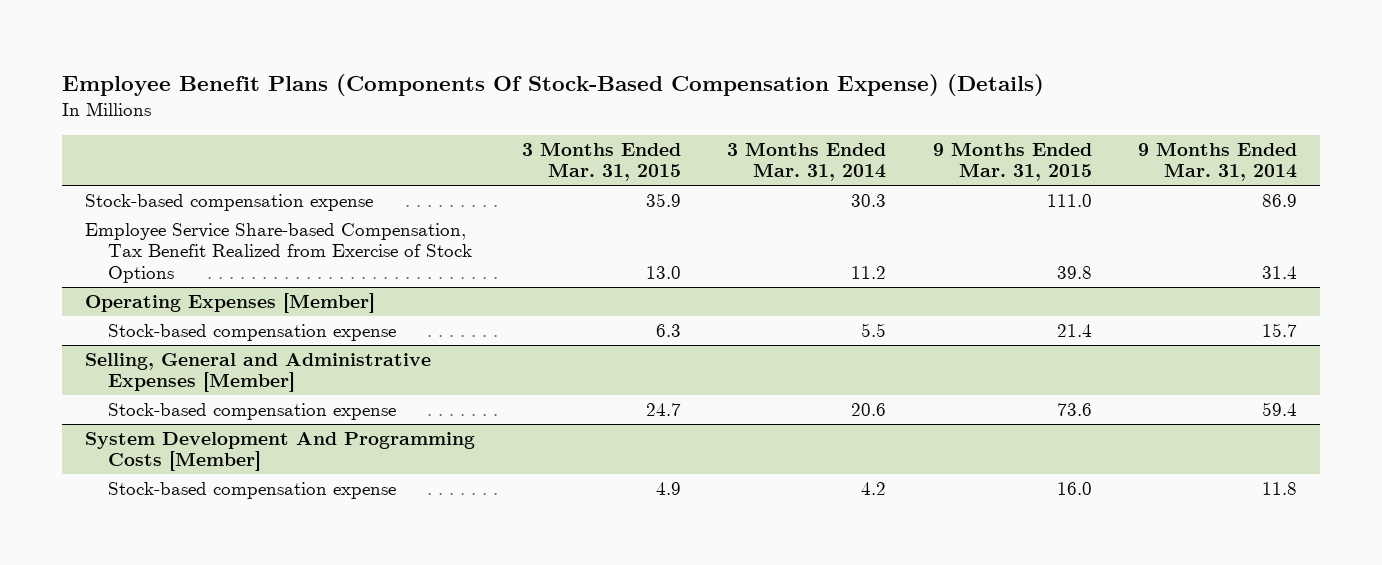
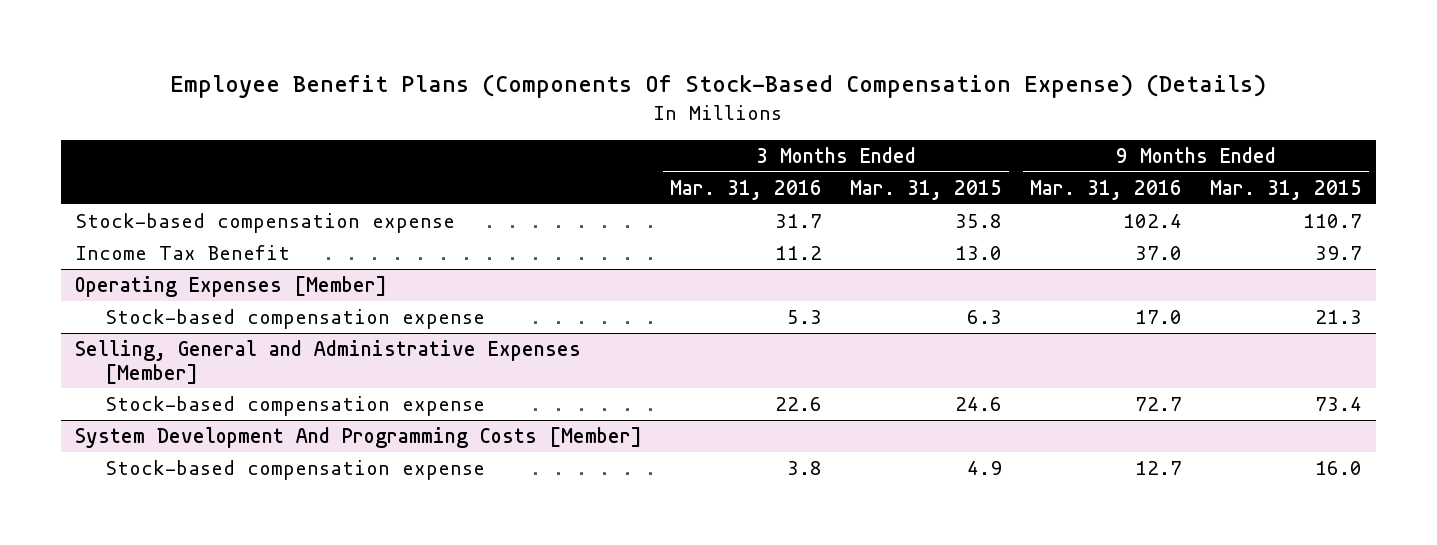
[727,141,887,182] 3 Months Ended Mar. 31, 2014 -> none
[1138,141,1298,182] 9 Months Ended Mar. 31, 2014 -> none
none -> [669,179,822,200] Mar. 31, 2016
none -> [1029,179,1182,200] Mar. 31, 2016
[85,222,473,284] Employee Service Share-based Compensation, Tax Benefit Realized from Exercise of Stock Options -> none
[645,192,681,207] 35.9 -> [954,213,1002,228] 35.8
[1046,193,1092,207] 111.0 -> [1302,213,1362,228] 110.7
none -> [74,244,290,260] Income Tax Benefit
[1056,323,1092,337] 21.4 -> [1314,309,1362,324] 21.3
[645,402,681,416] 24.7 -> [954,396,1002,411] 24.6
[1056,402,1092,416] 73.6 -> [1314,396,1362,411] 73.4

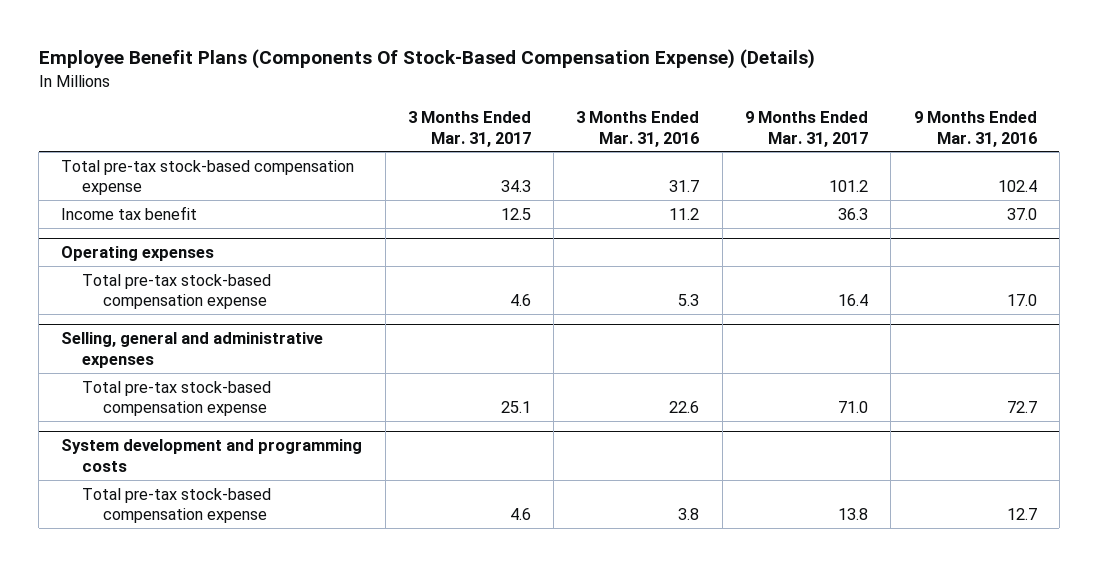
[849,179,1002,200] Mar. 31, 2015 -> none
[1209,179,1362,200] Mar. 31, 2015 -> none
none -> [407,110,531,147] 3 Months Ended Mar. 31, 2017
none -> [744,110,868,147] 9 Months Ended Mar. 31, 2017
[74,212,455,233] Stock-based compensation expense -> [61,159,355,196] Total pre-tax stock-based compensation expense
[74,244,290,260] Income Tax Benefit -> [61,205,198,220] Income tax benefit
[74,275,387,297] Operating Expenses [Member] -> [61,246,215,262] Operating expenses
[105,308,486,329] Stock-based compensation expense -> [82,273,272,310] Total pre-tax stock-based compensation expense
[74,339,581,384] Selling, General and Administrative Expenses [Member] -> [61,332,324,368] Selling, general and administrative expenses
[105,395,486,416] Stock-based compensation expense -> [82,380,272,417] Total pre-tax stock-based compensation expense
[74,426,642,448] System Development And Programming Costs [Member] -> [61,439,363,472] System development and programming costs
[105,459,486,480] Stock-based compensation expense -> [82,487,272,524] Total pre-tax stock-based compensation expense

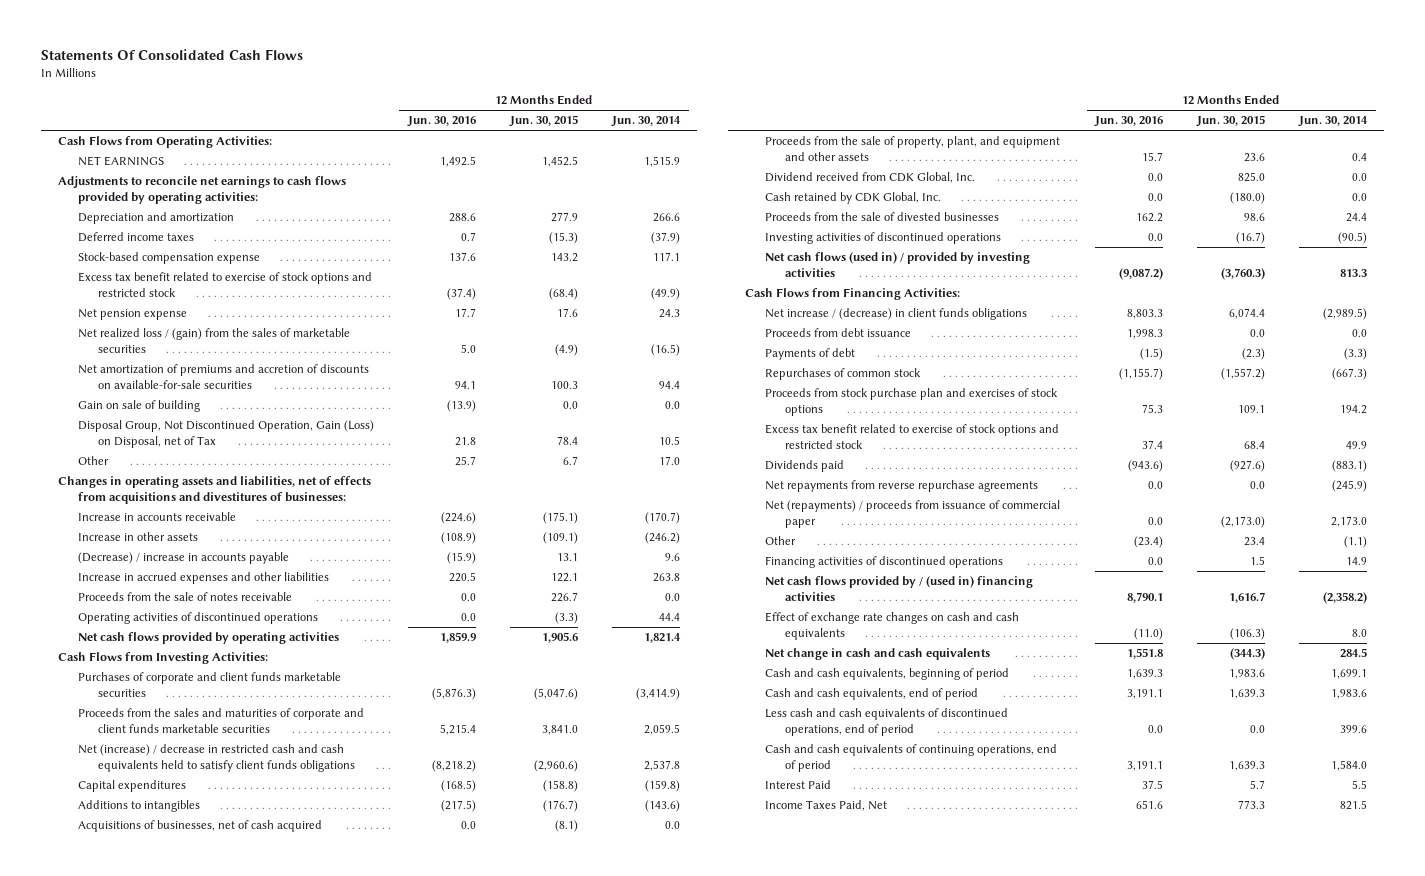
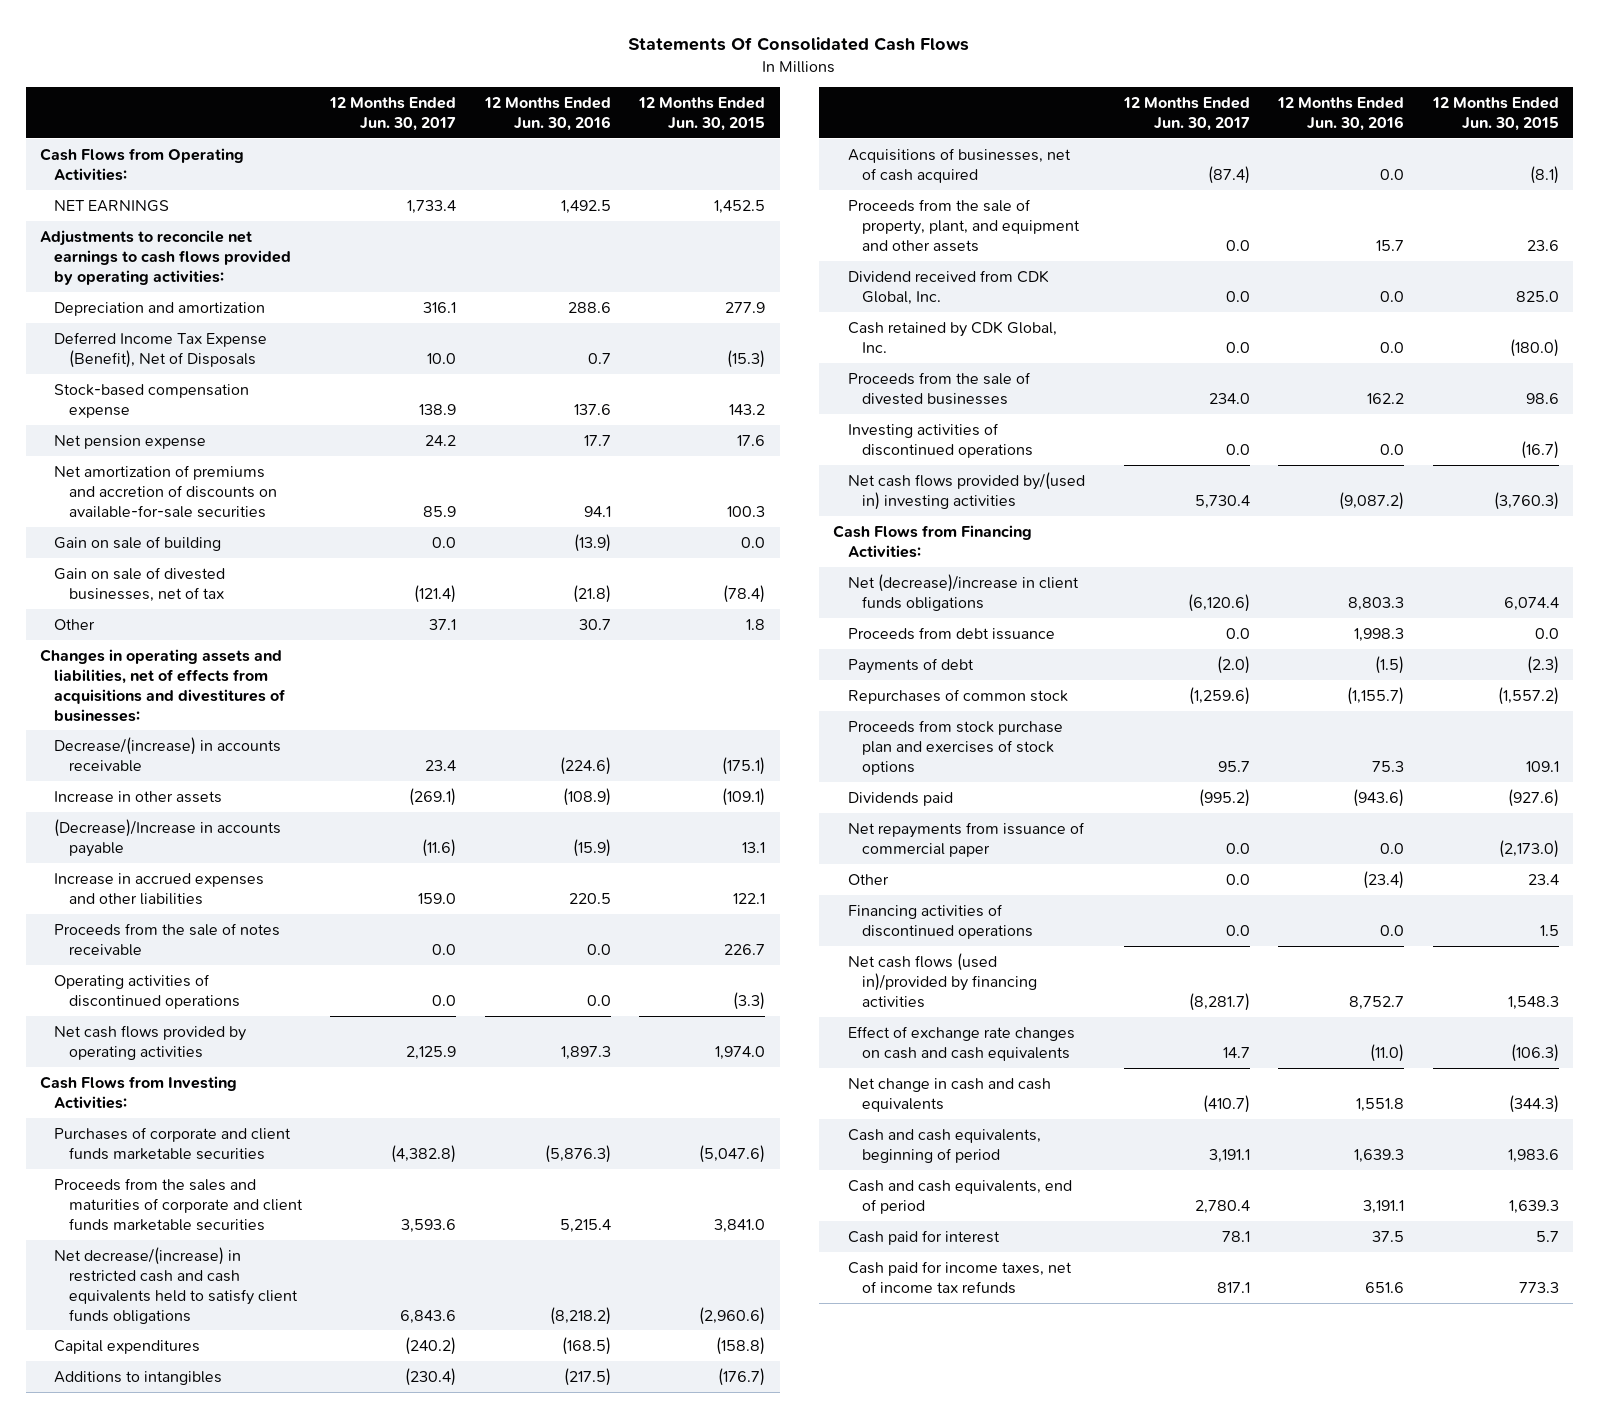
[611,116,682,128] Jun. 30, 2014 -> none
none -> [329,97,457,131] 12 Months Ended Jun. 30, 2017
[77,232,194,243] Deferred income taxes -> [54,331,268,368] Deferred Income Tax Expense (Benefit), Net of Disposals
[77,272,372,298] Excess tax benefit related to exercise of stock options and restricted stock -> none
[77,328,350,354] Net realized loss / (gain) from the sales of marketable securities -> none
[77,420,374,449] Disposal Group, Not Discontinued Operation, Gain (Loss) on Disposal, net of Tax -> [54,566,226,602] Gain on sale of divested businesses, net of tax
[454,437,476,447] 21.8 -> [572,584,611,603] (21.8)
[556,436,578,446] 78.4 -> [723,584,766,603] (78.4)
[454,456,476,467] 25.7 -> [578,618,611,630] 30.7
[562,456,578,466] 6.7 -> [746,618,766,630] 1.8
[77,512,236,522] Increase in accounts receivable -> [54,736,282,772] Decrease/(increase) in accounts receivable
[77,552,289,565] (Decrease) / increase in accounts payable -> [54,818,282,857] (Decrease)/Increase in accounts payable
[439,632,476,644] 1,859.9 -> [560,1045,611,1060] 1,897.3
[541,632,578,644] 1,905.6 -> [715,1045,766,1060] 1,974.0
[77,744,355,773] Net (increase) / decrease in restricted cash and cash equivalents held to satisfy client funds obligations -> [54,1246,298,1324] Net decrease/(increase) in restricted cash and cash equivalents held to satisfy client funds obligations
[765,252,1031,278] Net cash flows (used in) / provided by investing activities -> [847,471,1085,510] Net cash flows provided by/(used in) investing activities
[765,308,1028,321] Net increase / (decrease) in client funds obligations -> [847,573,1079,611] Net (decrease)/increase in client funds obligations
[765,424,1060,450] Excess tax benefit related to exercise of stock options and restricted stock -> none
[765,480,1039,493] Net repayments from reverse repurchase agreements -> none
[765,500,1061,529] Net (repayments) / proceeds from issuance of commercial paper -> [847,821,1085,857] Net repayments from issuance of commercial paper
[765,576,1034,602] Net cash flows provided by / (used in) financing activities -> [847,952,1038,1008] Net cash flows (used in)/provided by financing activities
[1127,592,1164,604] 8,790.1 -> [1349,995,1405,1010] 8,752.7
[1229,592,1266,604] 1,616.7 -> [1507,995,1559,1010] 1,548.3
[765,708,1009,737] Less cash and cash equivalents of discontinued operations, end of period -> none
[765,744,1058,773] Cash and cash equivalents of continuing operations, end of period -> none
[765,780,832,790] Interest Paid -> [847,1229,1000,1245] Cash paid for interest
[765,800,888,812] Income Taxes Paid, Net -> [847,1260,1072,1294] Cash paid for income taxes, net of income tax refunds

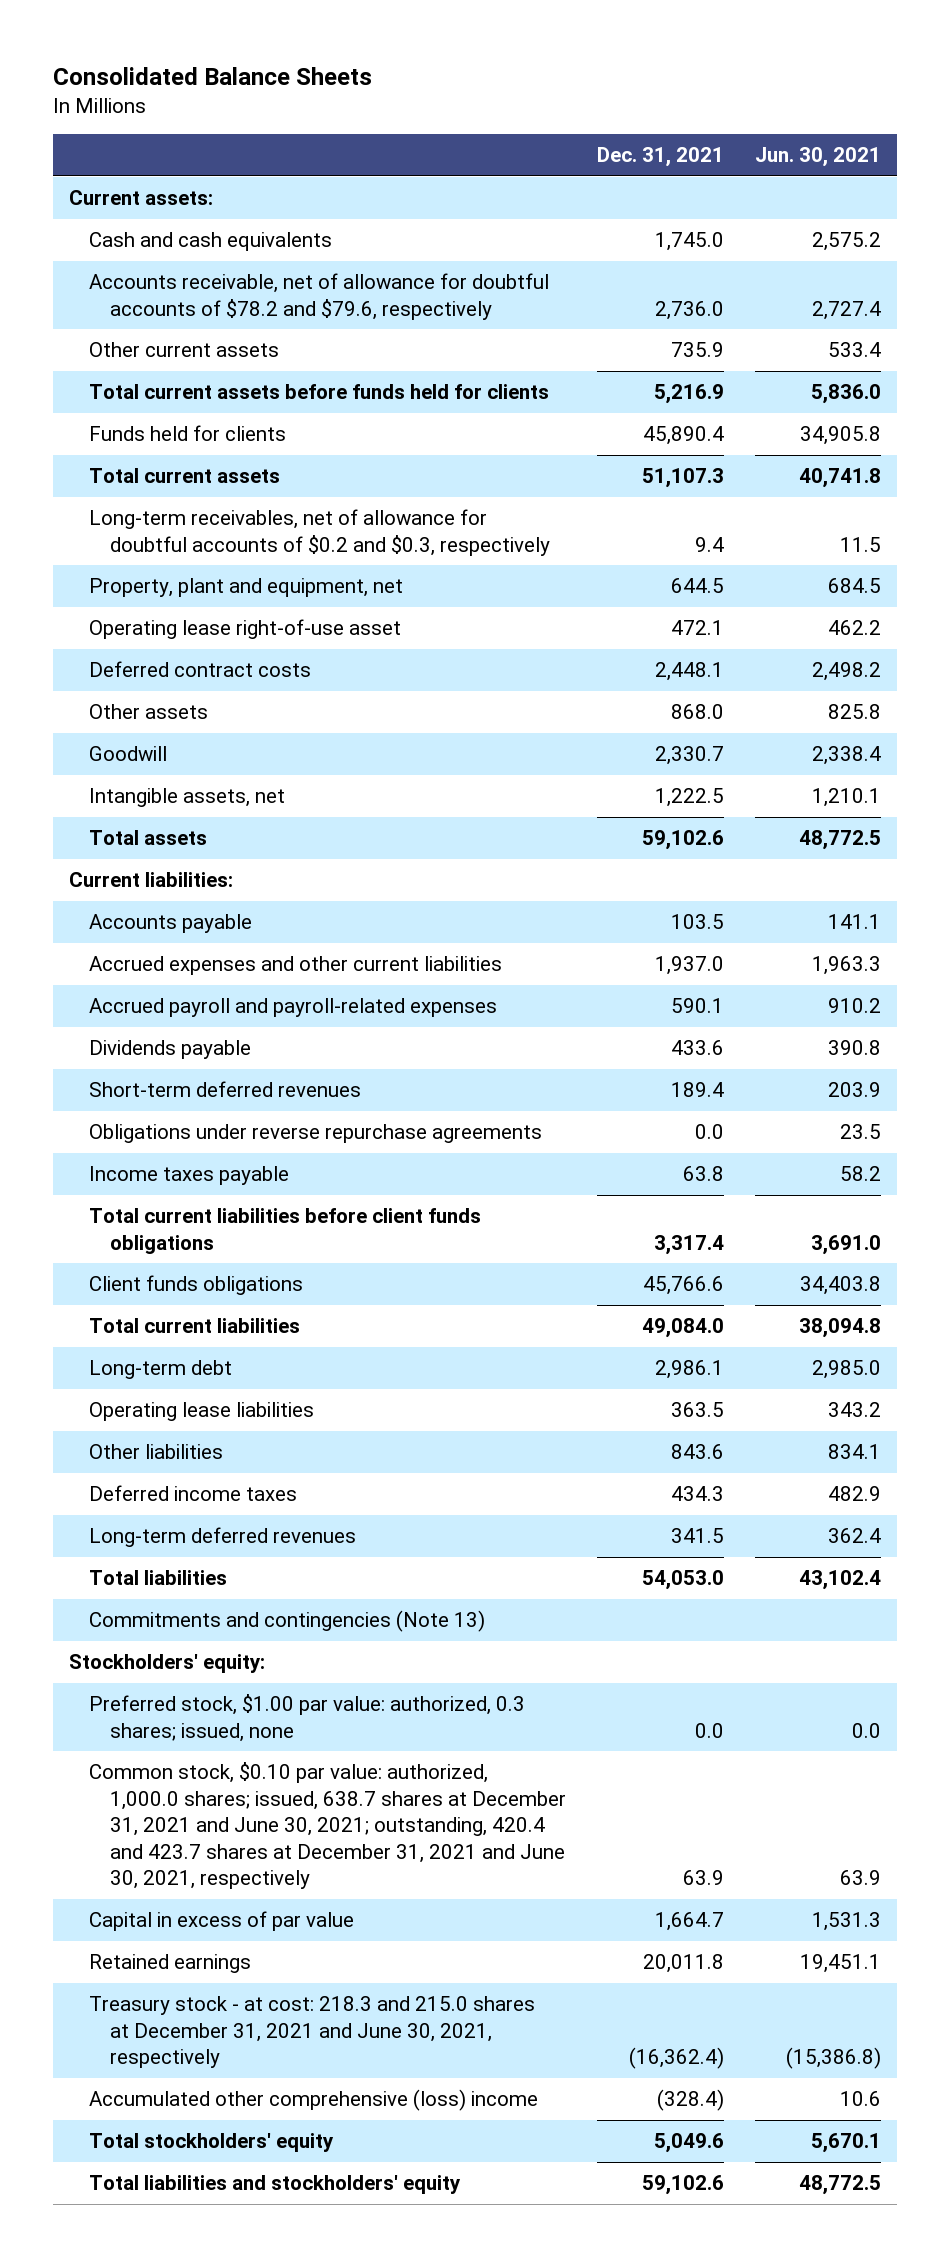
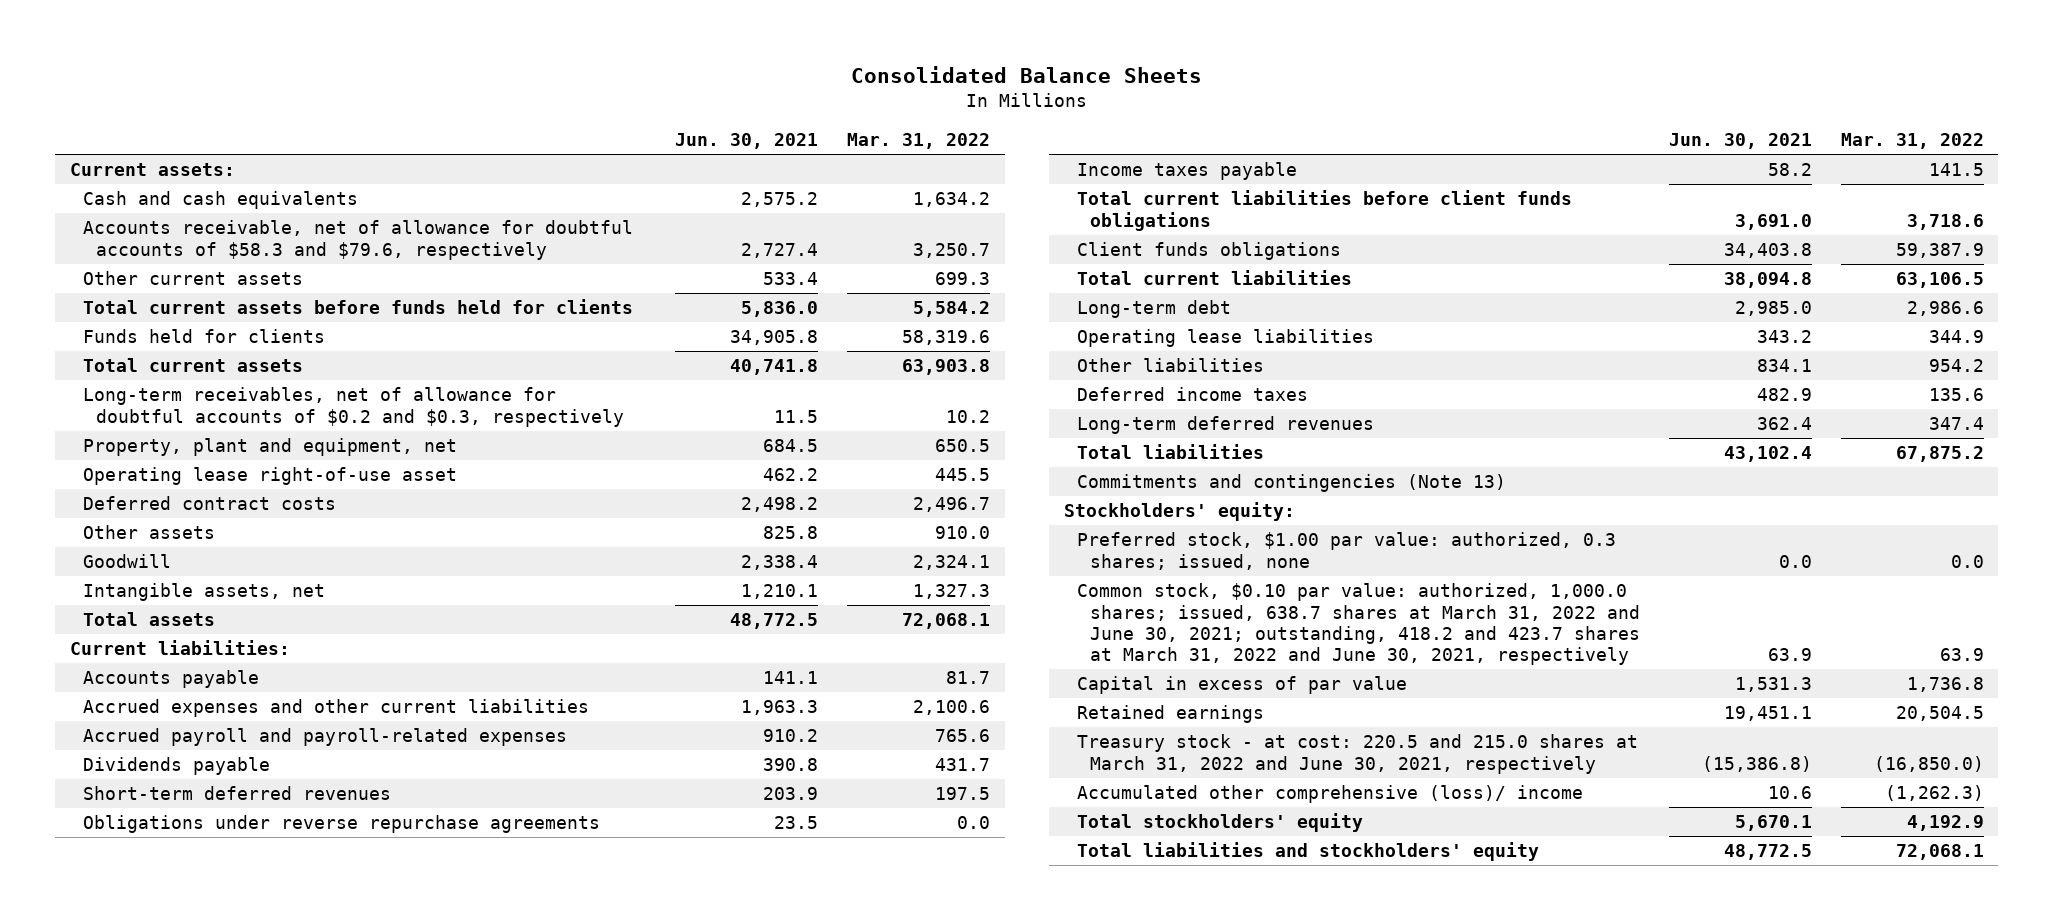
[597,147,725,168] Dec. 31, 2021 -> none
none -> [847,133,991,150] Mar. 31, 2022
[89,273,550,320] Accounts receivable, net of allowance for doubtful accounts of $78.2 and $79.6, respectively -> [83,220,634,260] Accounts receivable, net of allowance for doubtful accounts of $58.3 and $79.6, respectively
[89,1762,567,1890] Common stock, $0.10 par value: authorized, 1,000.0 shares; issued, 638.7 shares at December 31, 2021 and June 30, 2021; outstanding, 420.4 and 423.7 shares at December 31, 2021 and June 30, 2021, respectively -> [1076,583,1641,666] Common stock, $0.10 par value: authorized, 1,000.0 shares; issued, 638.7 shares at March 31, 2022 and June 30, 2021; outstanding, 418.2 and 423.7 shares at March 31, 2022 and June 30, 2021, respectively
[89,1996,536,2069] Treasury stock - at cost: 218.3 and 215.0 shares at December 31, 2021 and June 30, 2021, respectively -> [1076,734,1638,774] Treasury stock - at cost: 220.5 and 215.0 shares at March 31, 2022 and June 30, 2021, respectively
[89,2089,539,2112] Accumulated other comprehensive (loss) income -> [1076,785,1583,804] Accumulated other comprehensive (loss)/ income

